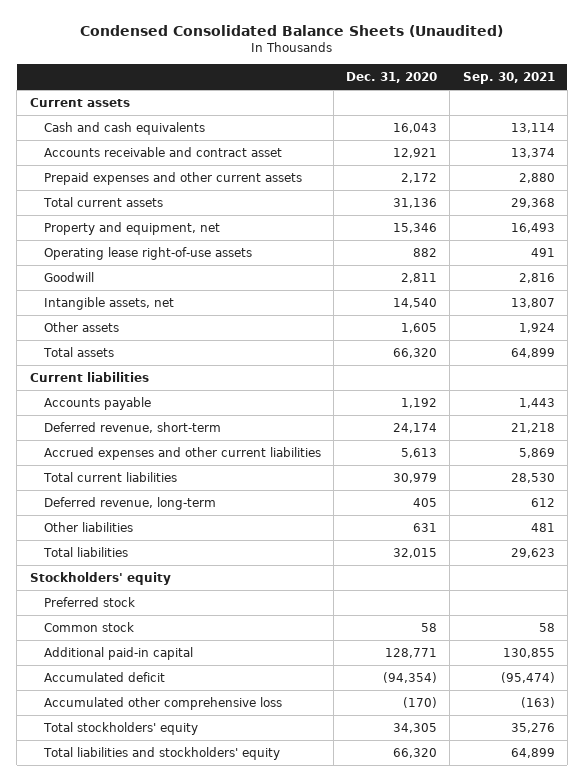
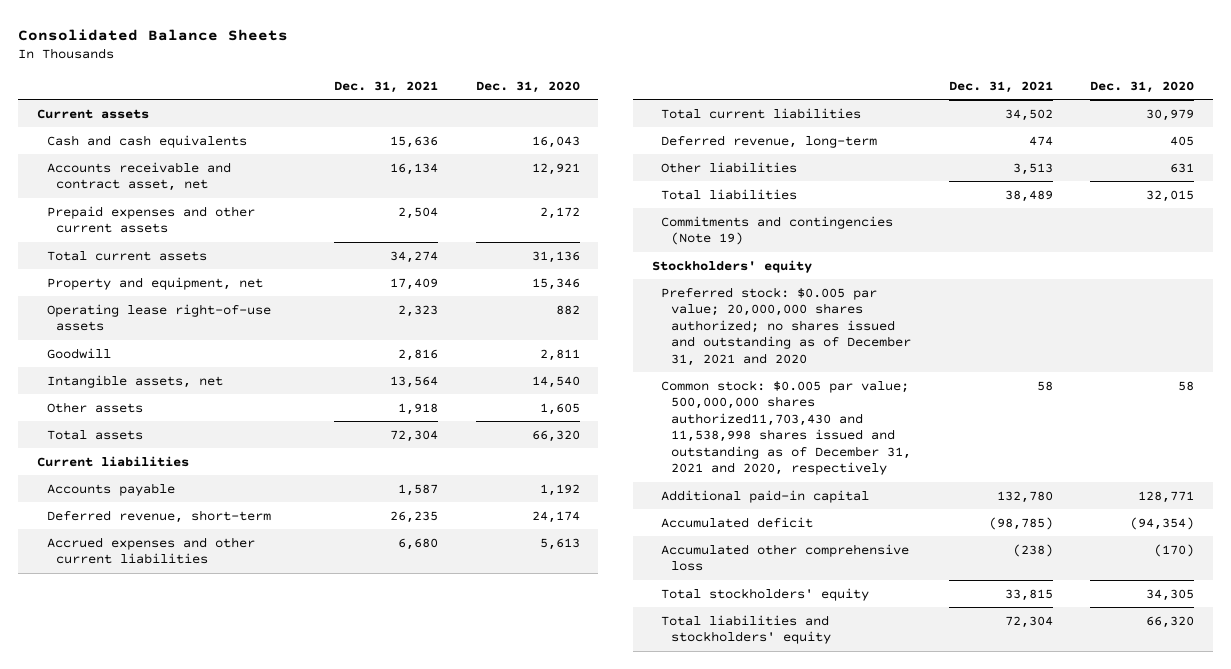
[80,24,504,37] Condensed Consolidated Balance Sheets (Unaudited) -> [18,28,289,41] Consolidated Balance Sheets
[462,72,555,85] Sep. 30, 2021 -> none
none -> [334,80,439,93] Dec. 31, 2021
[43,147,282,158] Accounts receivable and contract asset -> [46,161,231,192] Accounts receivable and contract asset, net
none -> [661,215,894,246] Commitments and contingencies (Note 19)
[43,597,135,608] Preferred stock -> [661,286,912,366] Preferred stock: $0.005 par value; 20,000,000 shares authorized; no shares issued and outstanding as of December 31, 2021 and 2020
[43,622,134,633] Common stock -> [661,379,912,476] Common stock: $0.005 par value; 500,000,000 shares authorized11,703,430 and 11,538,998 shares issued and outstanding as of December 31, 2021 and 2020, respectively

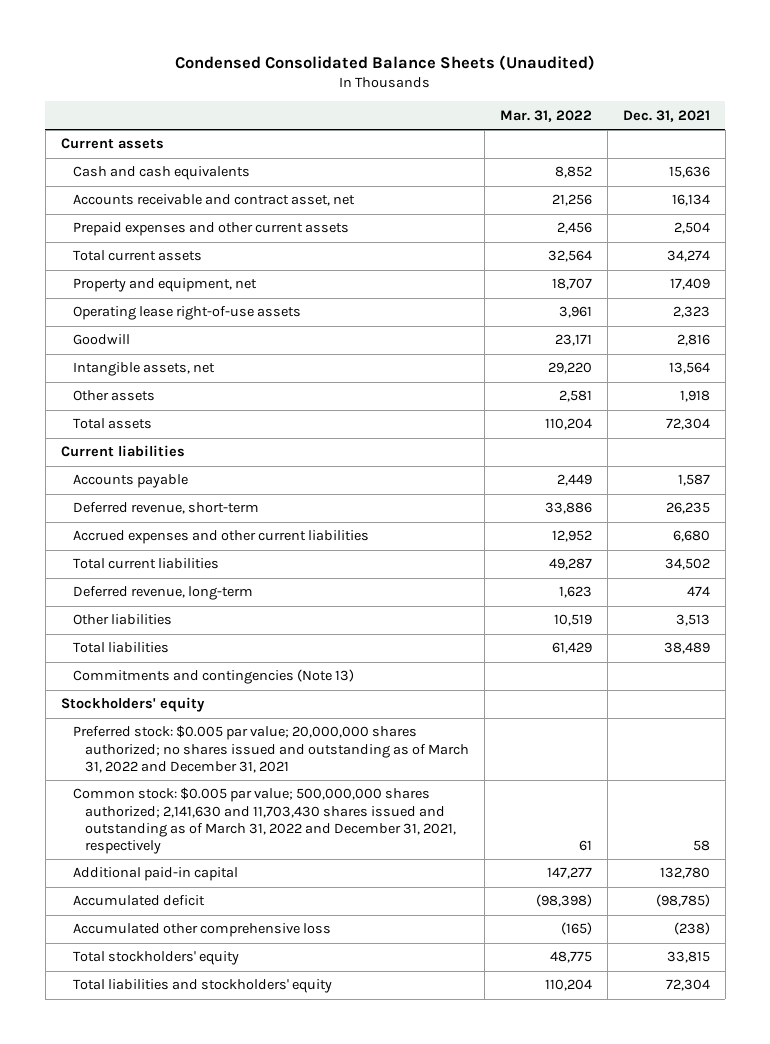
[18,28,289,41] Consolidated Balance Sheets -> [175,54,596,70] Condensed Consolidated Balance Sheets (Unaudited)
[475,80,580,93] Dec. 31, 2020 -> none
none -> [499,109,592,122] Mar. 31, 2022
[661,215,894,246] Commitments and contingencies (Note 19) -> [72,669,354,685] Commitments and contingencies (Note 13)
[661,286,912,366] Preferred stock: $0.005 par value; 20,000,000 shares authorized; no shares issued and outstanding as of December 31, 2021 and 2020 -> [72,725,469,773] Preferred stock: $0.005 par value; 20,000,000 shares authorized; no shares issued and outstanding as of March 31, 2022 and December 31, 2021
[661,379,912,476] Common stock: $0.005 par value; 500,000,000 shares authorized11,703,430 and 11,538,998 shares issued and outstanding as of December 31, 2021 and 2020, respectively -> [72,787,456,854] Common stock: $0.005 par value; 500,000,000 shares authorized; 2,141,630 and 11,703,430 shares issued and outstanding as of March 31, 2022 and December 31, 2021, respectively

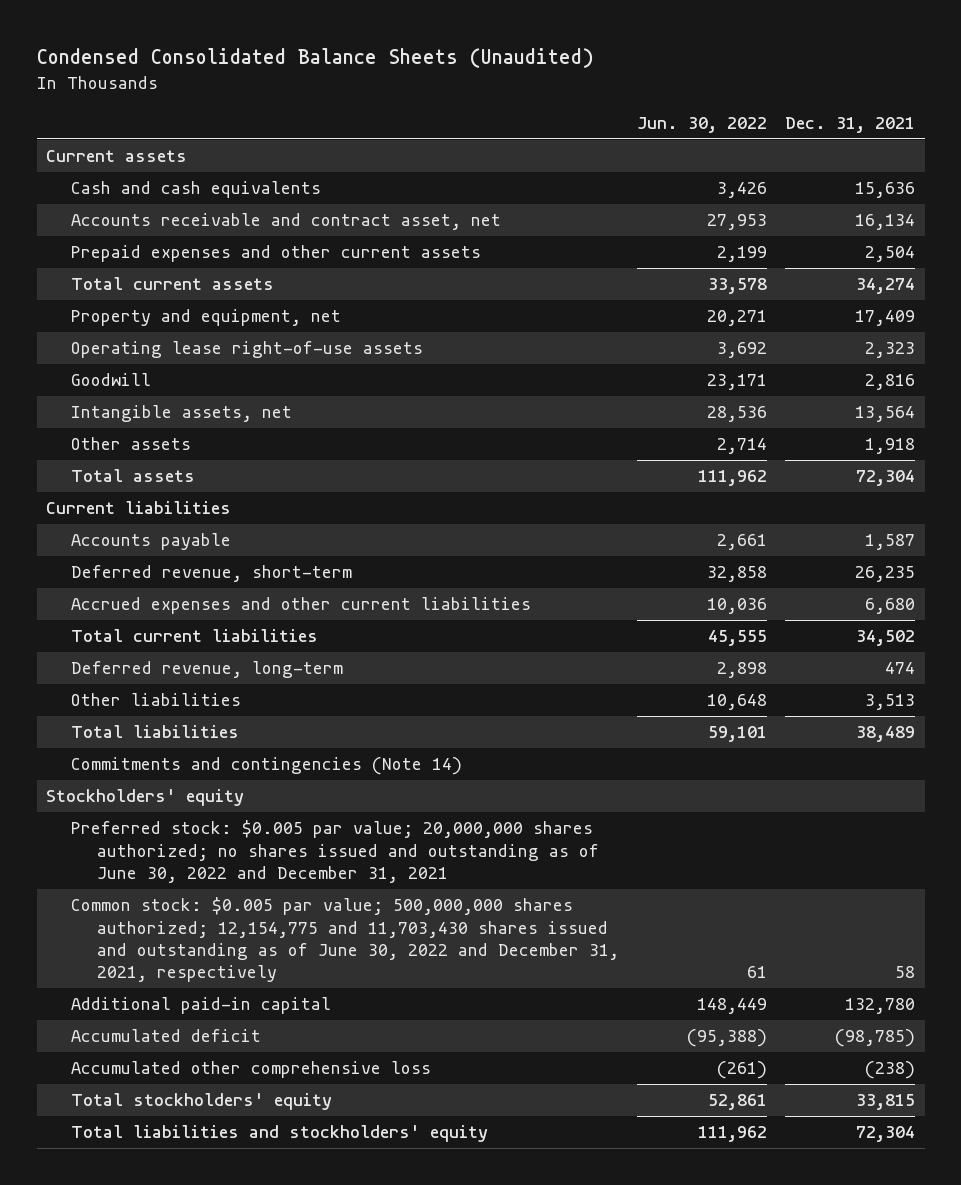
[499,109,592,122] Mar. 31, 2022 -> none
none -> [637,116,768,133] Jun. 30, 2022
[72,669,354,685] Commitments and contingencies (Note 13) -> [71,757,463,776] Commitments and contingencies (Note 14)
[72,725,469,773] Preferred stock: $0.005 par value; 20,000,000 shares authorized; no shares issued and outstanding as of March 31, 2022 and December 31, 2021 -> [71,820,599,884] Preferred stock: $0.005 par value; 20,000,000 shares authorized; no shares issued and outstanding as of June 30, 2022 and December 31, 2021
[72,787,456,854] Common stock: $0.005 par value; 500,000,000 shares authorized; 2,141,630 and 11,703,430 shares issued and outstanding as of March 31, 2022 and December 31, 2021, respectively -> [71,897,619,983] Common stock: $0.005 par value; 500,000,000 shares authorized; 12,154,775 and 11,703,430 shares issued and outstanding as of June 30, 2022 and December 31, 2021, respectively

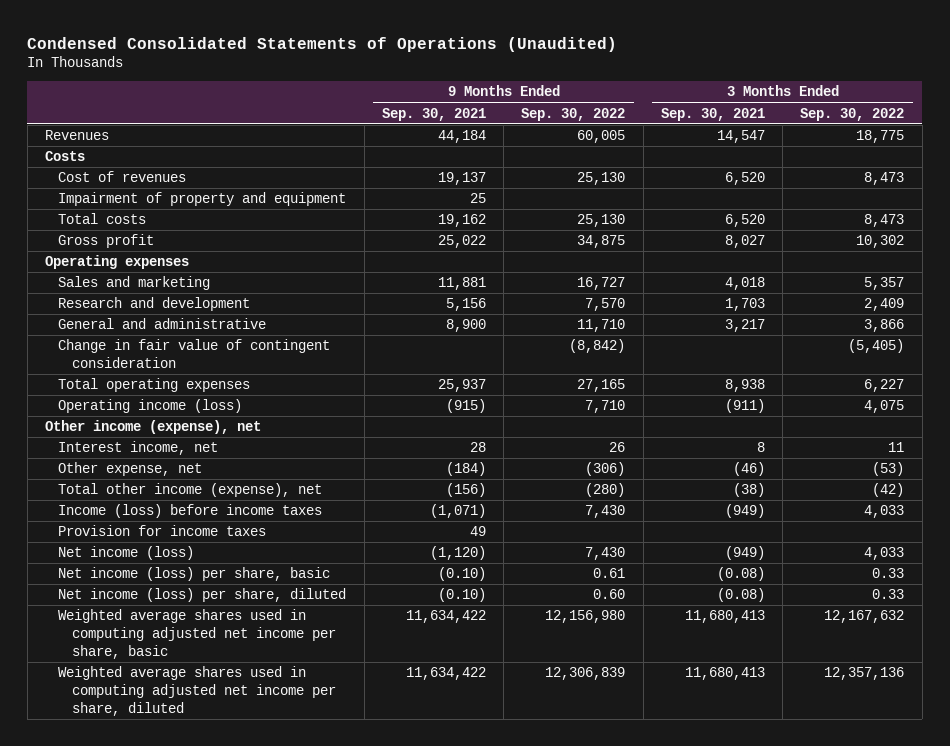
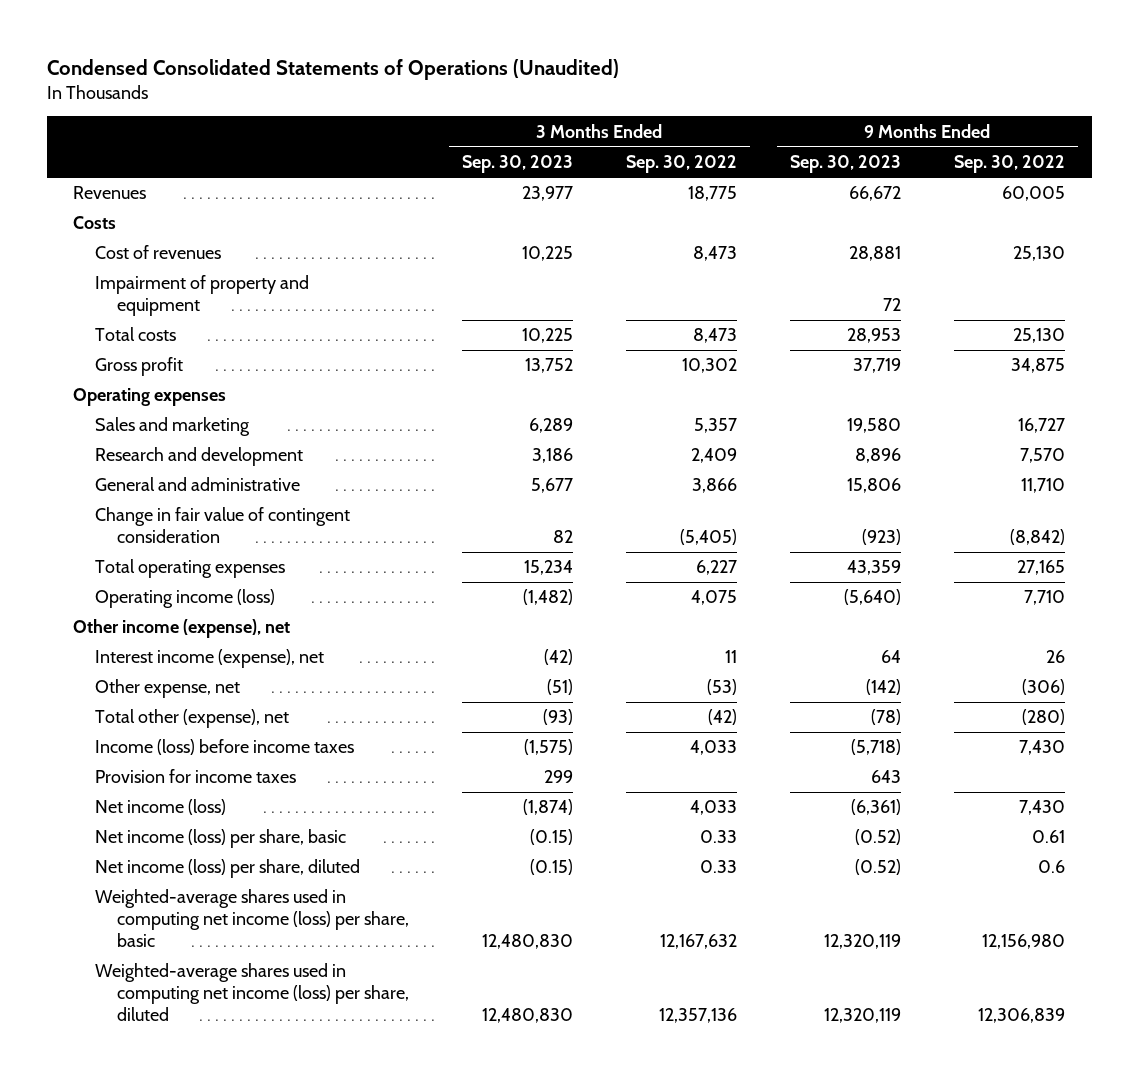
[381,107,486,121] Sep. 30, 2021 -> none
[660,107,765,121] Sep. 30, 2021 -> none
none -> [461,155,573,174] Sep. 30, 2023
none -> [789,155,901,174] Sep. 30, 2023
[58,441,219,456] Interest income, net -> [95,649,325,669] Interest income (expense), net
[58,483,323,498] Total other income (expense), net -> [95,709,290,729] Total other (expense), net
[593,589,626,600] 0.60 -> [1038,860,1066,874] 0.6
[58,609,336,659] Weighted average shares used in computing adjusted net income per share, basic -> [95,889,409,948] Weighted-average shares used in computing net income (loss) per share, basic
[58,666,336,716] Weighted average shares used in computing adjusted net income per share, diluted -> [95,963,409,1022] Weighted-average shares used in computing net income (loss) per share, diluted

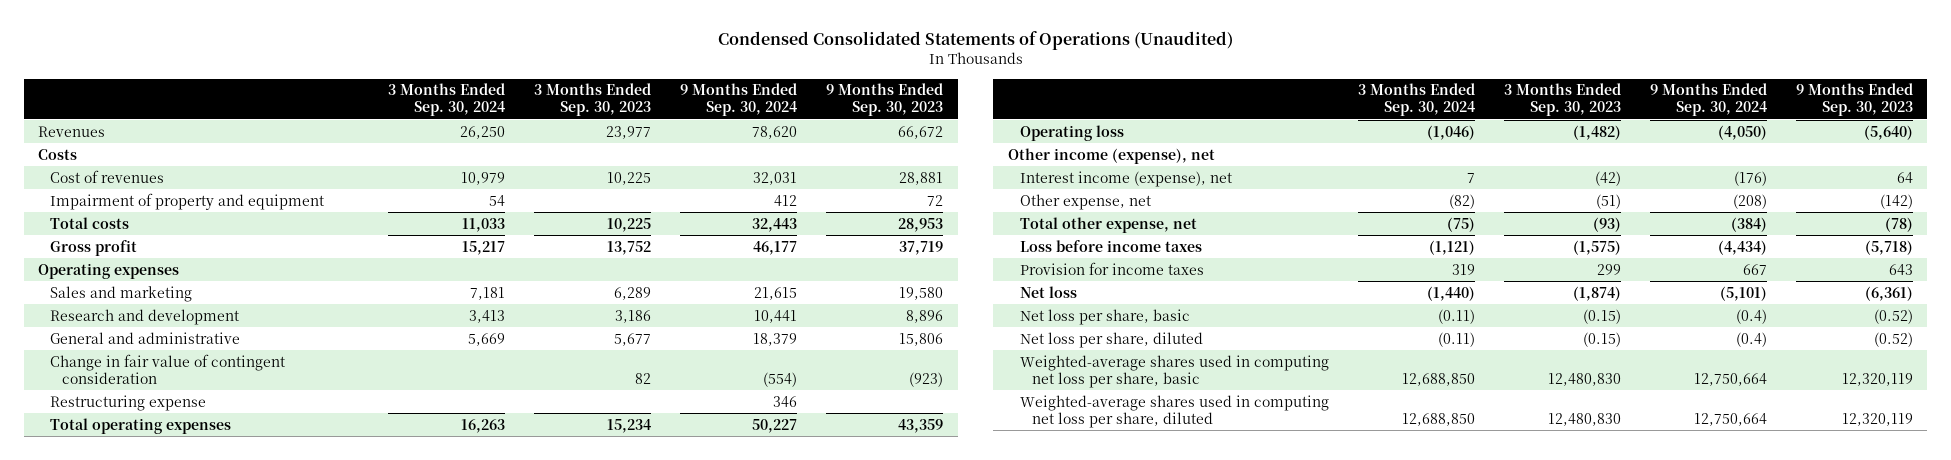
[625,155,737,174] Sep. 30, 2022 -> none
[954,155,1066,174] Sep. 30, 2022 -> none
none -> [388,83,506,117] 3 Months Ended Sep. 30, 2024
none -> [680,83,798,117] 9 Months Ended Sep. 30, 2024
none -> [50,394,207,411] Restructuring expense
[95,589,276,609] Operating income (loss) -> [1019,124,1124,141] Operating loss
[95,709,290,729] Total other (expense), net -> [1019,216,1197,233] Total other expense, net
[95,739,355,756] Income (loss) before income taxes -> [1019,239,1202,252] Loss before income taxes
[95,799,227,816] Net income (loss) -> [1019,285,1077,298] Net loss
[95,829,347,849] Net income (loss) per share, basic -> [1019,308,1190,325] Net loss per share, basic
[95,859,361,879] Net income (loss) per share, diluted -> [1019,331,1203,348] Net loss per share, diluted
[95,889,409,948] Weighted-average shares used in computing net income (loss) per share, basic -> [1019,354,1329,388] Weighted-average shares used in computing net loss per share, basic
[95,963,409,1022] Weighted-average shares used in computing net income (loss) per share, diluted -> [1019,394,1329,428] Weighted-average shares used in computing net loss per share, diluted

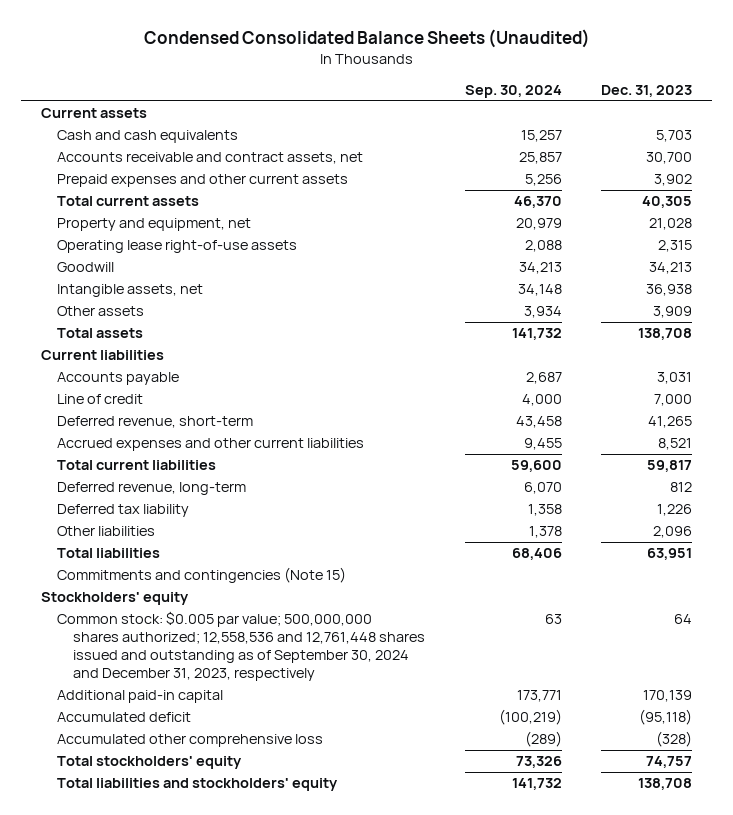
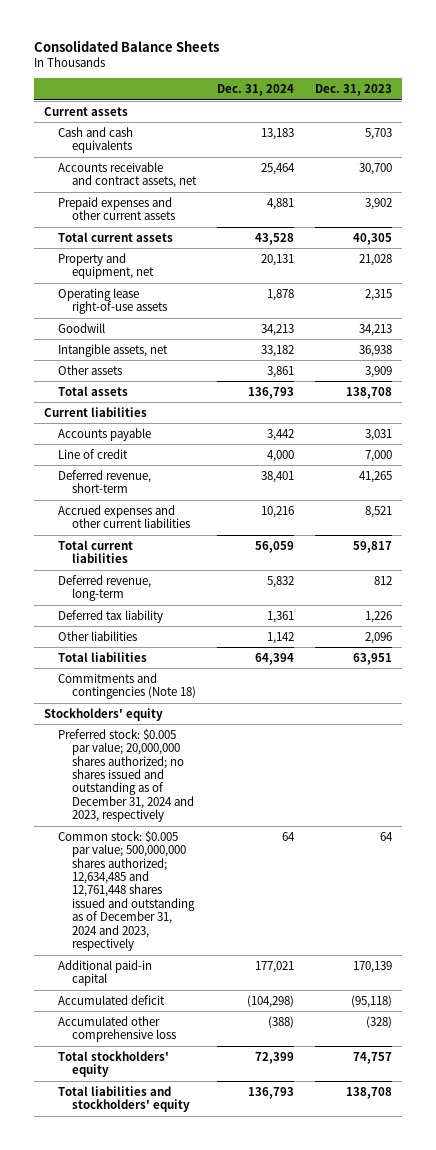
[143,29,590,49] Condensed Consolidated Balance Sheets (Unaudited) -> [34,39,220,52] Consolidated Balance Sheets
[464,85,562,99] Sep. 30, 2024 -> none
none -> [217,83,295,96] Dec. 31, 2024
[57,567,347,584] Commitments and contingencies (Note 15) -> [58,672,197,700] Commitments and contingencies (Note 18)
none -> [58,728,195,823] Preferred stock: $0.005 par value; 20,000,000 shares authorized; no shares issued and outstanding as of December 31, 2024 and 2023, respectively
[57,611,426,682] Common stock: $0.005 par value; 500,000,000 shares authorized; 12,558,536 and 12,761,448 shares issued and outstanding as of September 30, 2024 and December 31, 2023, respectively -> [58,830,196,951] Common stock: $0.005 par value; 500,000,000 shares authorized; 12,634,485 and 12,761,448 shares issued and outstanding as of December 31, 2024 and 2023, respectively

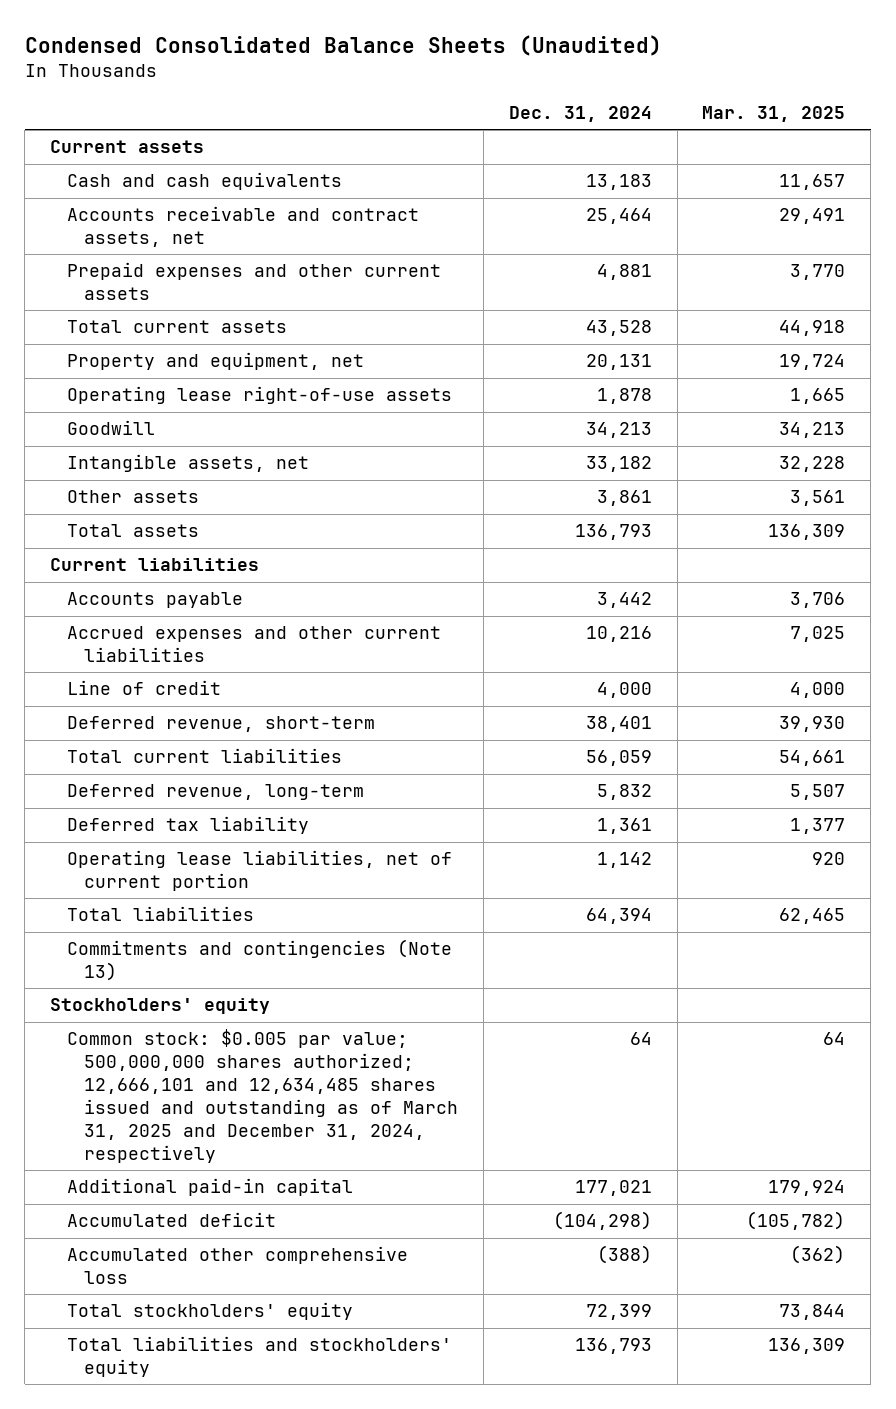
[34,39,220,52] Consolidated Balance Sheets -> [24,34,662,56] Condensed Consolidated Balance Sheets (Unaudited)
[314,83,392,96] Dec. 31, 2023 -> none
none -> [702,105,846,122] Mar. 31, 2025
[58,504,191,529] Accrued expenses and other current liabilities -> [67,626,442,663] Accrued expenses and other current liabilities
[58,630,138,641] Other liabilities -> [67,850,453,892] Operating lease liabilities, net of current portion
[58,672,197,700] Commitments and contingencies (Note 18) -> [67,939,453,982] Commitments and contingencies (Note 13)
[58,728,195,823] Preferred stock: $0.005 par value; 20,000,000 shares authorized; no shares issued and outstanding as of December 31, 2024 and 2023, respectively -> none
[58,830,196,951] Common stock: $0.005 par value; 500,000,000 shares authorized; 12,634,485 and 12,761,448 shares issued and outstanding as of December 31, 2024 and 2023, respectively -> [67,1029,459,1163] Common stock: $0.005 par value; 500,000,000 shares authorized; 12,666,101 and 12,634,485 shares issued and outstanding as of March 31, 2025 and December 31, 2024, respectively

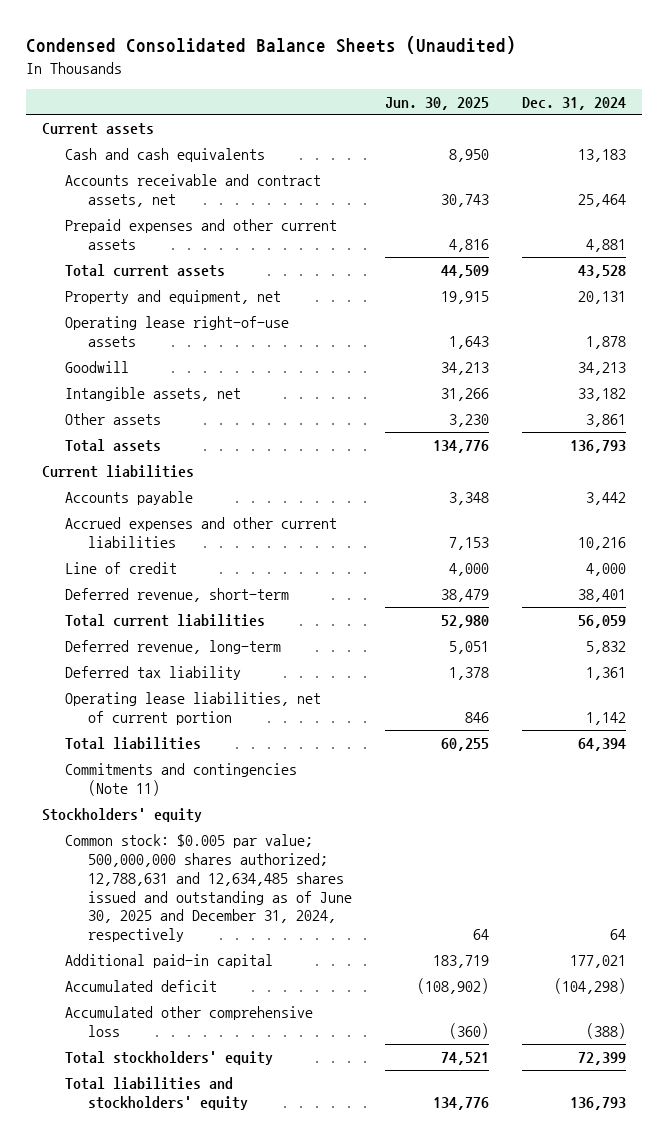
[702,105,846,122] Mar. 31, 2025 -> none
none -> [385,96,490,110] Jun. 30, 2025
[67,939,453,982] Commitments and contingencies (Note 13) -> [65,763,298,796] Commitments and contingencies (Note 11)
[67,1029,459,1163] Common stock: $0.005 par value; 500,000,000 shares authorized; 12,666,101 and 12,634,485 shares issued and outstanding as of March 31, 2025 and December 31, 2024, respectively -> [65,834,353,943] Common stock: $0.005 par value; 500,000,000 shares authorized; 12,788,631 and 12,634,485 shares issued and outstanding as of June 30, 2025 and December 31, 2024, respectively

